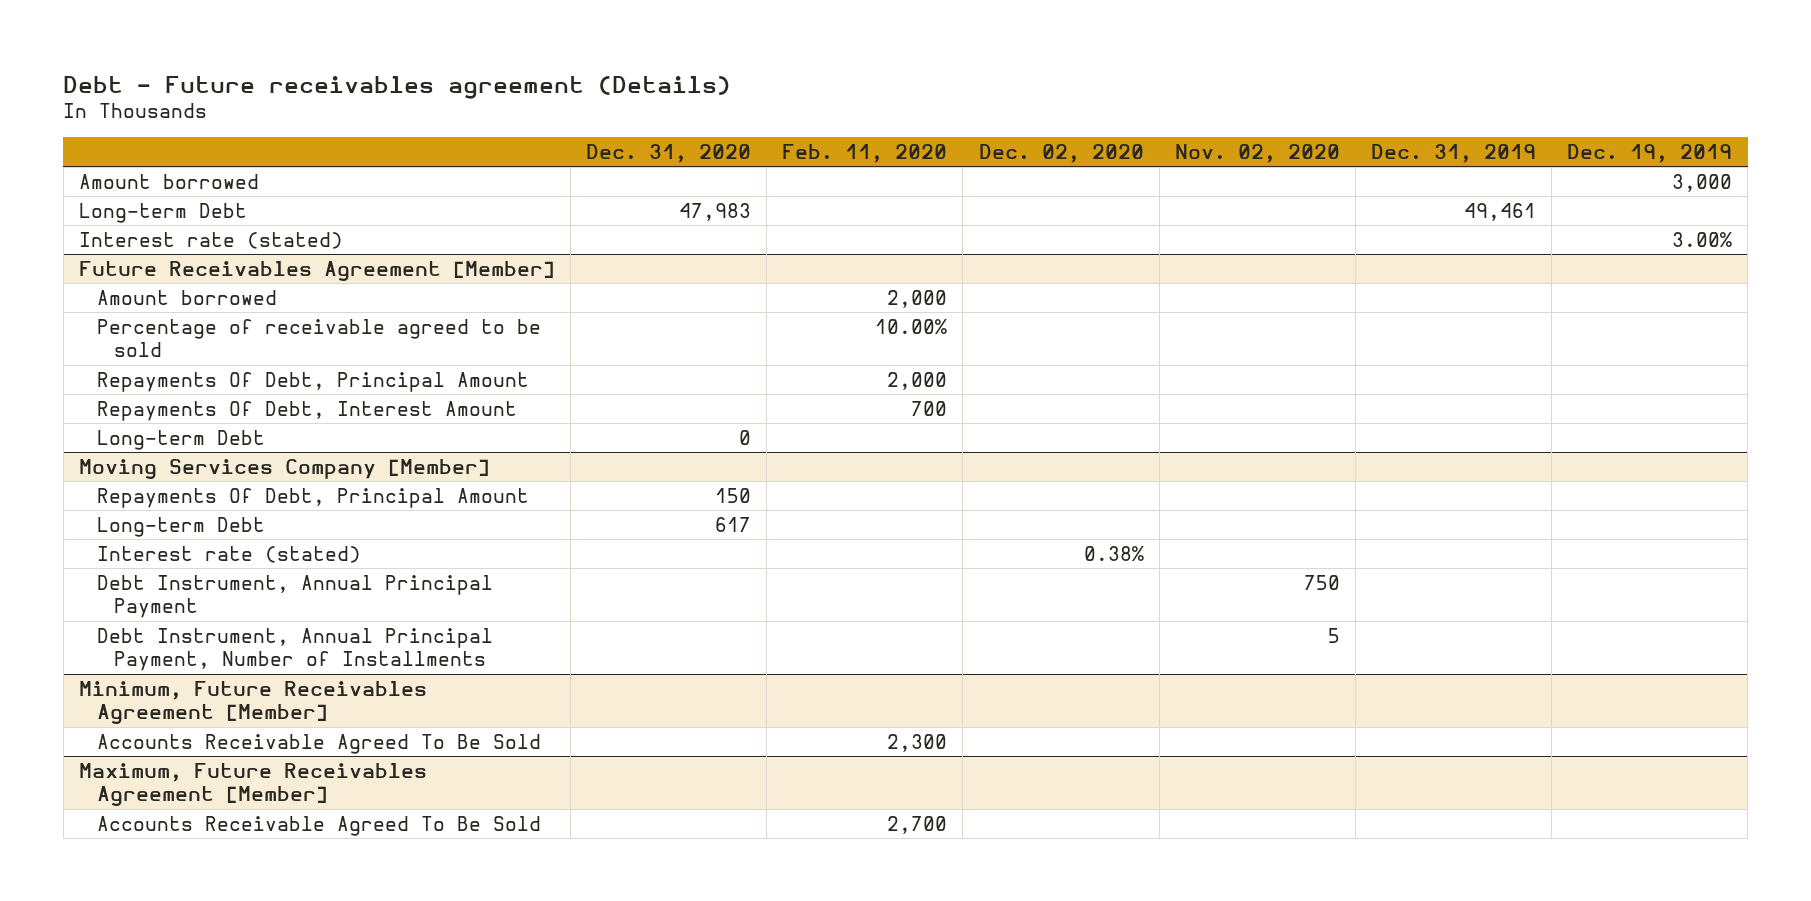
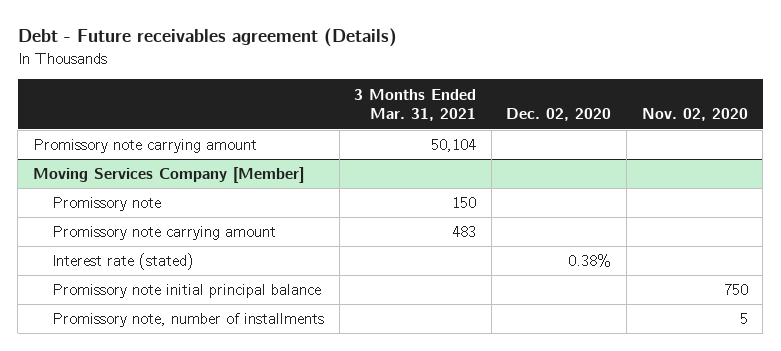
[586,143,752,163] Dec. 31, 2020 -> none
[782,143,948,163] Feb. 11, 2020 -> none
[1371,143,1537,163] Dec. 31, 2019 -> none
[1567,143,1733,163] Dec. 19, 2019 -> none
none -> [354,88,477,122] 3 Months Ended Mar. 31, 2021
[78,173,259,189] Amount borrowed -> none
[78,231,343,249] Interest rate (stated) -> none
[78,260,555,281] Future Receivables Agreement [Member] -> none
[96,289,277,305] Amount borrowed -> none
[96,318,541,358] Percentage of receivable agreed to be sold -> none
[96,371,529,392] Repayments Of Debt, Principal Amount -> none
[96,400,517,421] Repayments Of Debt, Interest Amount -> none
[96,429,265,450] Long-term Debt -> none
[78,202,247,223] Long-term Debt -> [33,139,258,154] Promissory note carrying amount
[96,487,529,508] Repayments Of Debt, Principal Amount -> [51,197,161,212] Promissory note
[96,516,265,537] Long-term Debt -> [51,226,276,241] Promissory note carrying amount
[78,680,427,725] Minimum, Future Receivables Agreement [Member] -> none
[96,733,541,754] Accounts Receivable Agreed To Be Sold -> none
[78,762,427,807] Maximum, Future Receivables Agreement [Member] -> none
[96,815,541,836] Accounts Receivable Agreed To Be Sold -> none
[96,574,493,619] Debt Instrument, Annual Principal Payment -> [51,284,321,299] Promissory note initial principal balance
[96,627,493,672] Debt Instrument, Annual Principal Payment, Number of Installments -> [51,313,324,328] Promissory note, number of installments

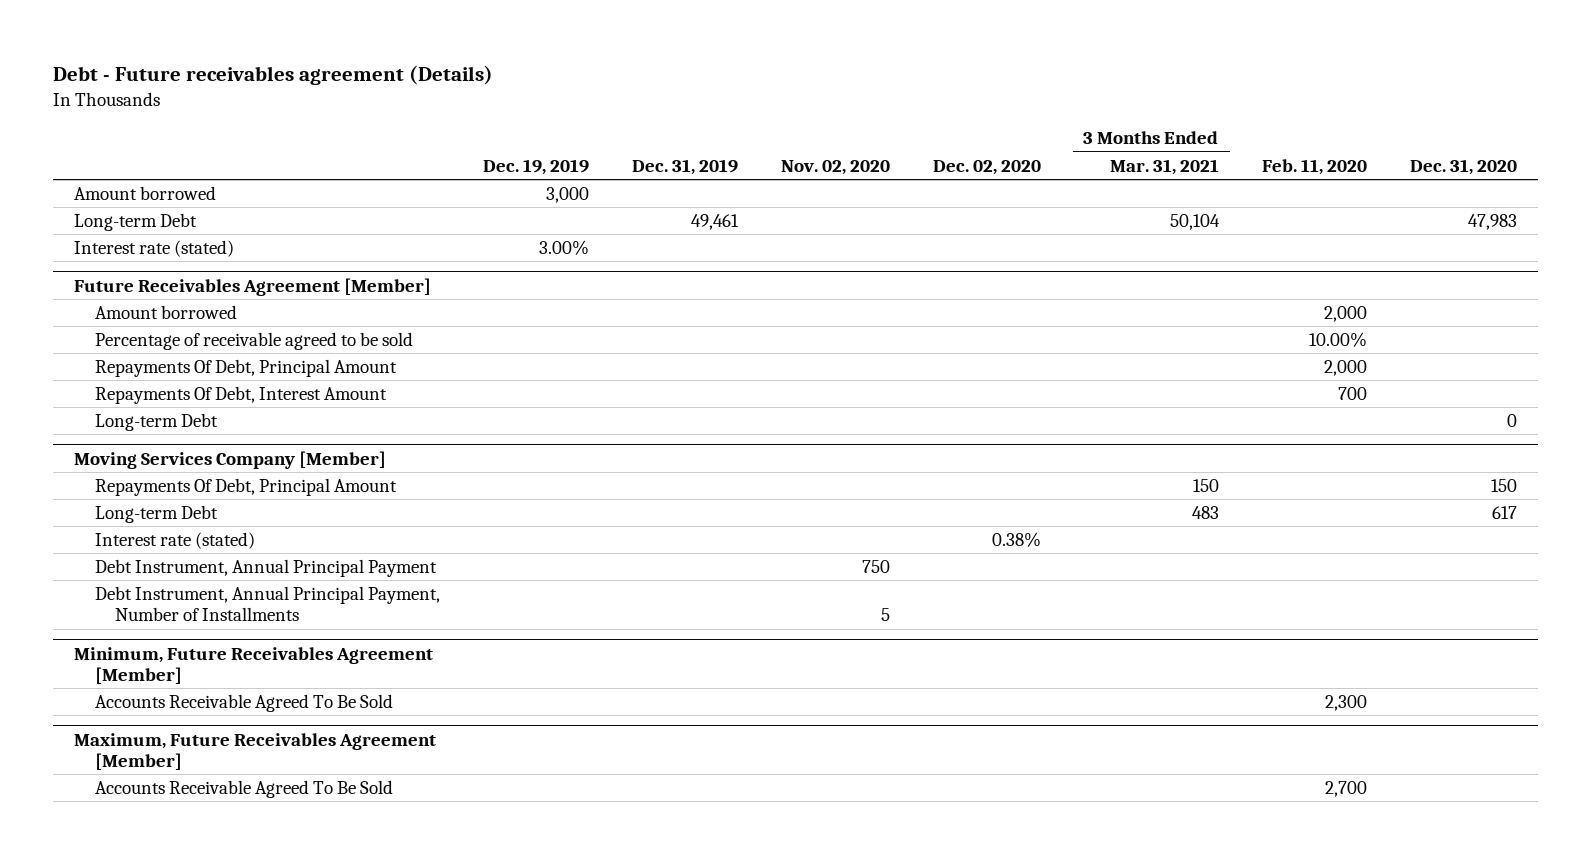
none -> [482,158,589,175] Dec. 19, 2019
none -> [631,158,738,175] Dec. 31, 2019
none -> [1261,158,1367,175] Feb. 11, 2020
none -> [1409,158,1517,175] Dec. 31, 2020
none -> [74,185,217,200] Amount borrowed
[33,139,258,154] Promissory note carrying amount -> [74,212,198,231] Long-term Debt
none -> [74,239,235,257] Interest rate (stated)
none -> [74,277,432,296] Future Receivables Agreement [Member]
none -> [94,304,237,319] Amount borrowed
none -> [94,331,413,350] Percentage of receivable agreed to be sold
none -> [94,358,397,377] Repayments Of Debt, Principal Amount
none -> [94,385,387,404] Repayments Of Debt, Interest Amount
none -> [94,412,218,431] Long-term Debt
[51,197,161,212] Promissory note -> [94,477,397,496] Repayments Of Debt, Principal Amount
[51,226,276,241] Promissory note carrying amount -> [94,504,218,523] Long-term Debt
[51,284,321,299] Promissory note initial principal balance -> [94,558,437,577] Debt Instrument, Annual Principal Payment
[51,313,324,328] Promissory note, number of installments -> [94,585,440,622] Debt Instrument, Annual Principal Payment, Number of Installments
none -> [74,646,434,684] Minimum, Future Receivables Agreement [Member]
none -> [94,693,393,712] Accounts Receivable Agreed To Be Sold
none -> [74,732,437,770] Maximum, Future Receivables Agreement [Member]
none -> [94,779,393,798] Accounts Receivable Agreed To Be Sold

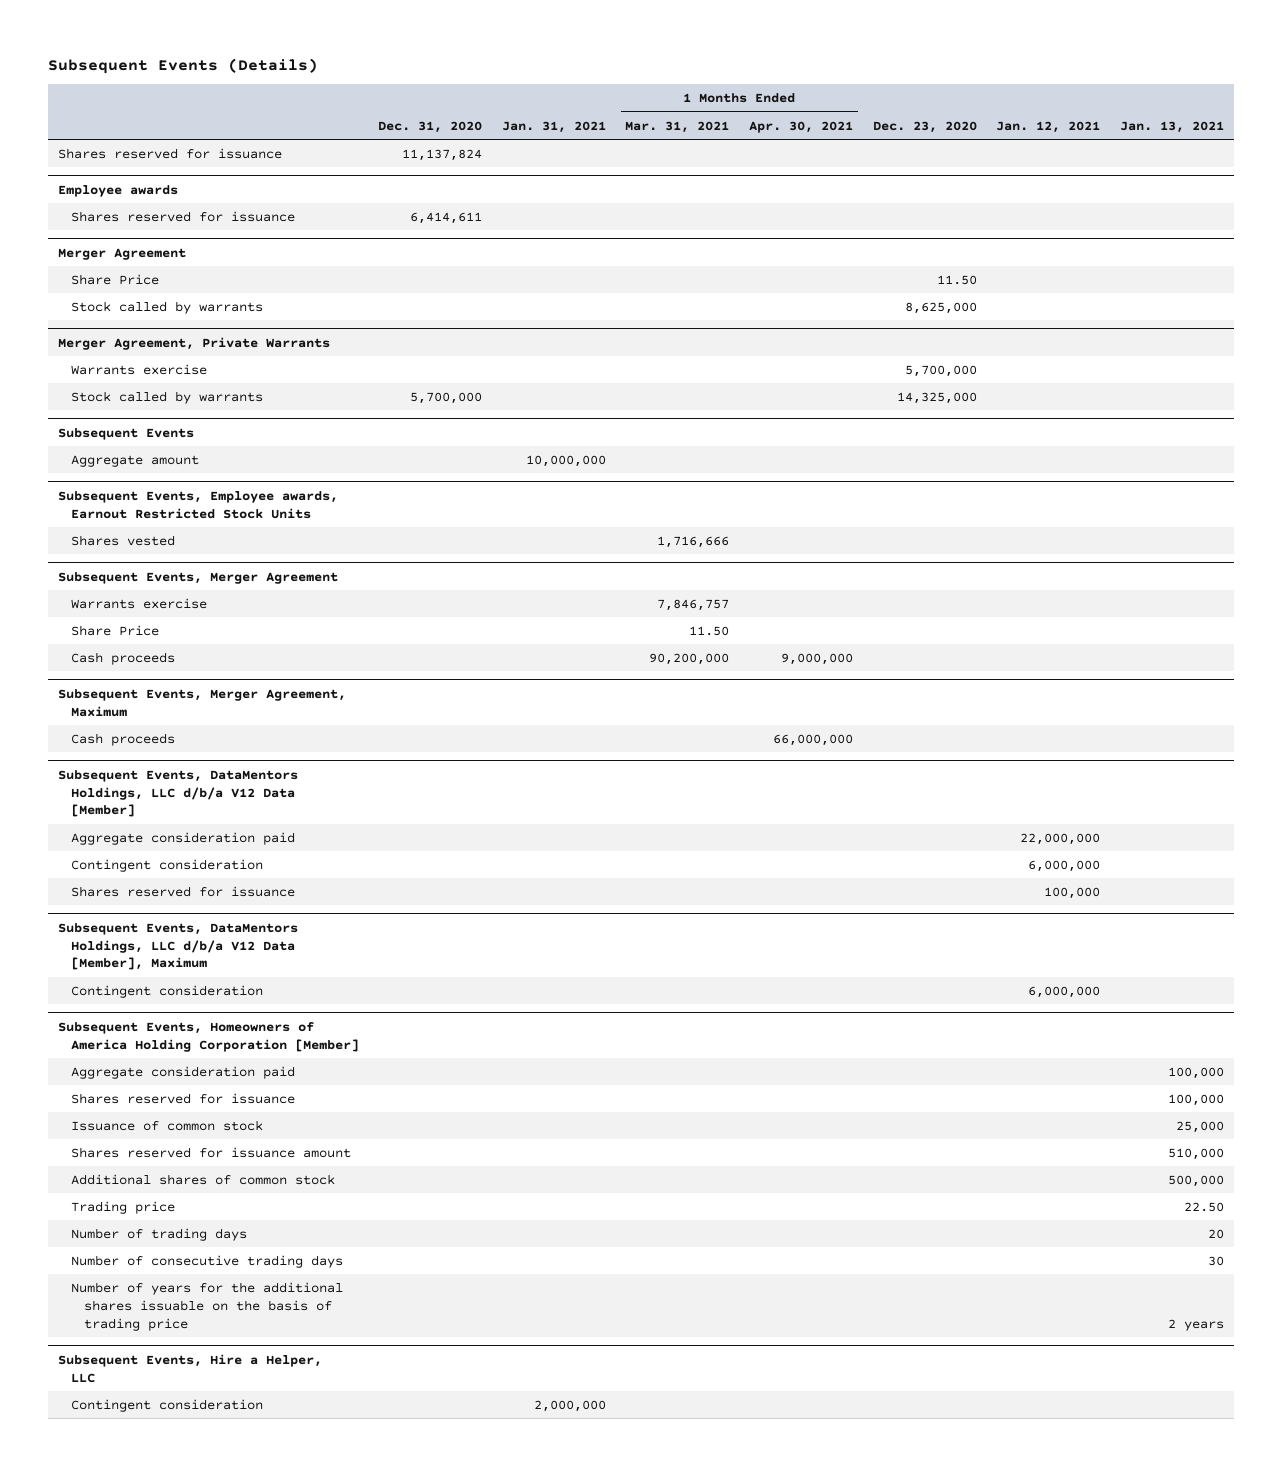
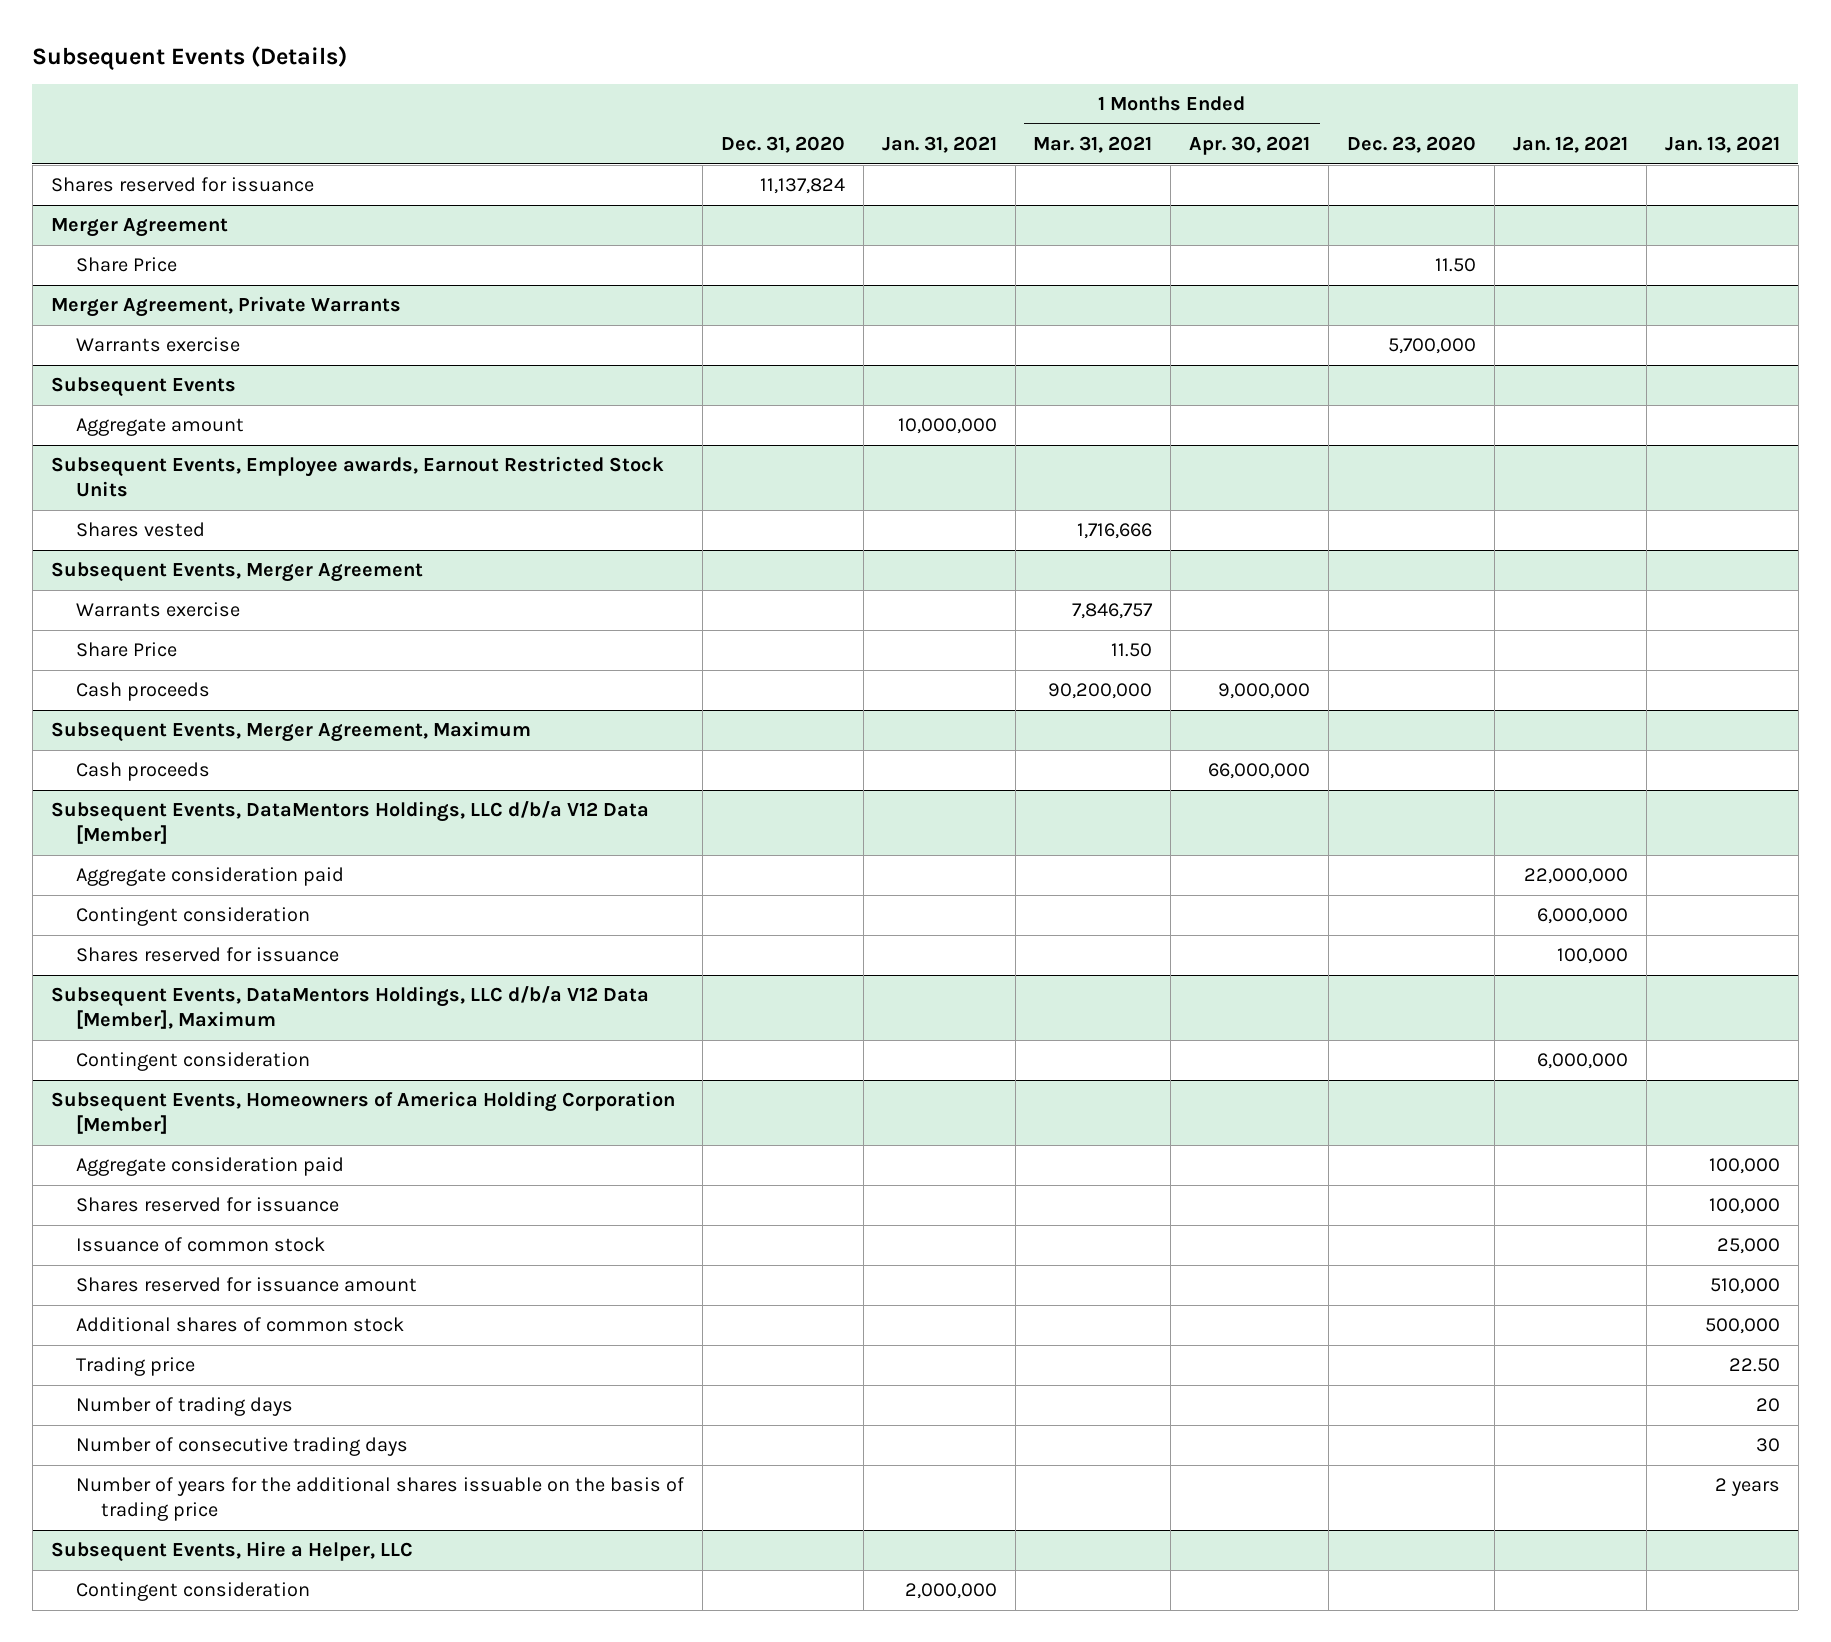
[57,184,178,197] Employee awards -> none
[70,210,295,222] Shares reserved for issuance -> none
[70,300,263,314] Stock called by warrants -> none
[70,390,263,404] Stock called by warrants -> none

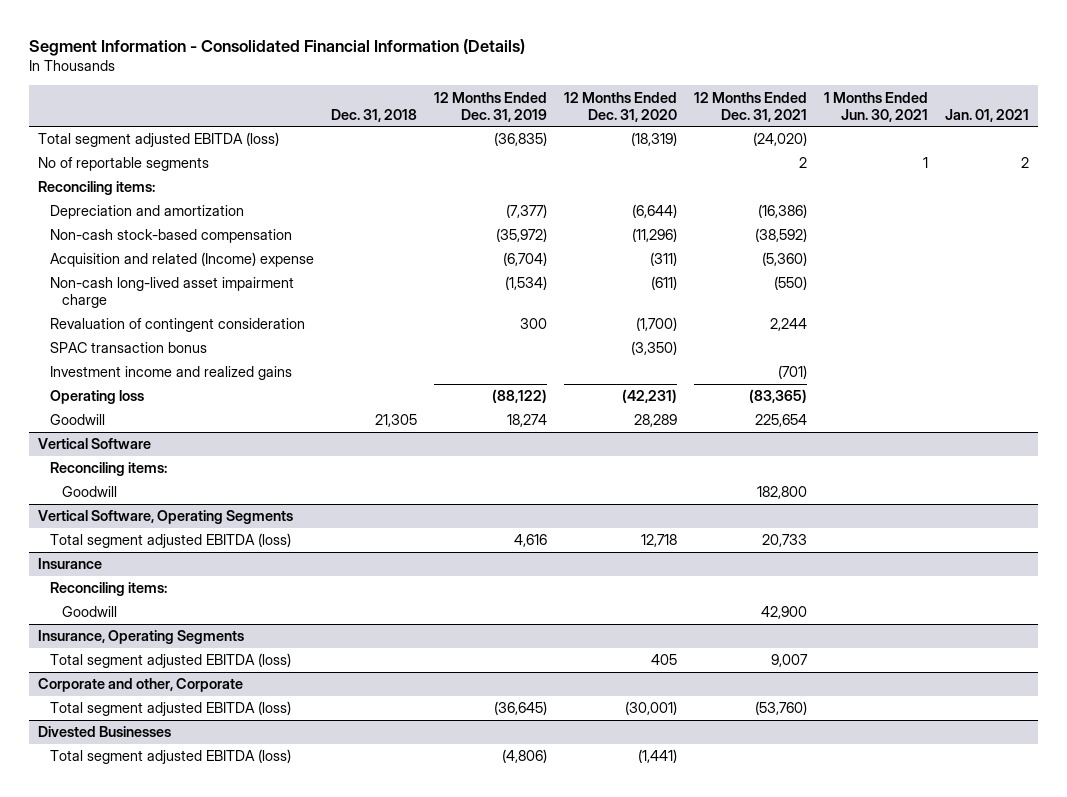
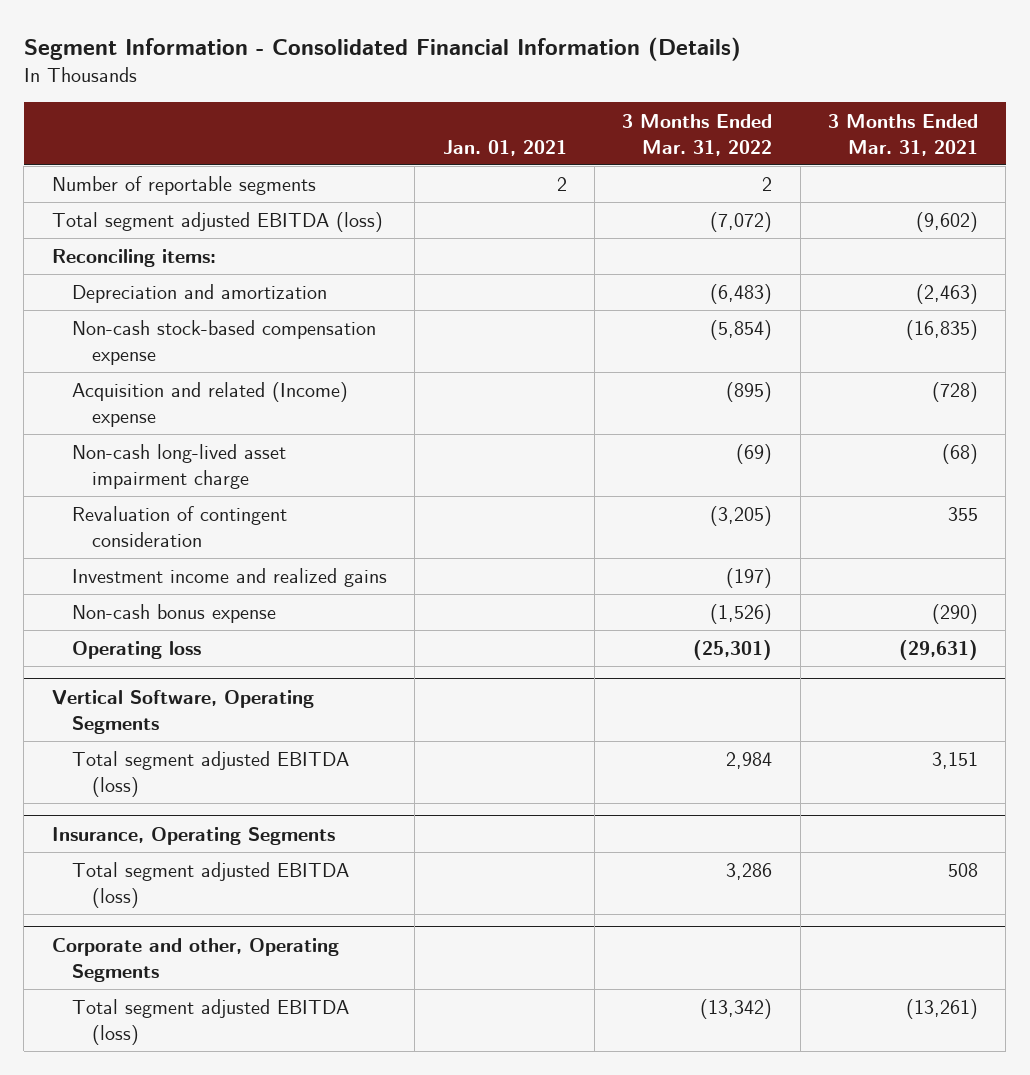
[330,108,417,122] Dec. 31, 2018 -> none
[434,91,548,122] 12 Months Ended Dec. 31, 2019 -> none
[564,91,678,122] 12 Months Ended Dec. 31, 2020 -> none
[694,91,808,122] 12 Months Ended Dec. 31, 2021 -> none
[824,91,929,122] 1 Months Ended Jun. 30, 2021 -> none
none -> [622,113,773,156] 3 Months Ended Mar. 31, 2022
none -> [827,113,978,156] 3 Months Ended Mar. 31, 2021
none -> [51,176,316,196] Number of reportable segments
[37,157,209,172] No of reportable segments -> none
[49,229,292,244] Non-cash stock-based compensation -> [71,320,376,366] Non-cash stock-based compensation expense
[49,342,207,354] SPAC transaction bonus -> none
none -> [71,604,276,624] Non-cash bonus expense
[49,414,105,426] Goodwill -> none
[37,438,151,450] Vertical Software -> none
[49,462,167,477] Reconciling items: -> none
[62,486,118,498] Goodwill -> none
[37,558,102,570] Insurance -> none
[49,582,167,597] Reconciling items: -> none
[62,606,118,618] Goodwill -> none
[37,678,243,693] Corporate and other, Corporate -> [51,938,339,983] Corporate and other, Operating Segments
[37,726,171,738] Divested Businesses -> none
[49,749,291,765] Total segment adjusted EBITDA (loss) -> none

